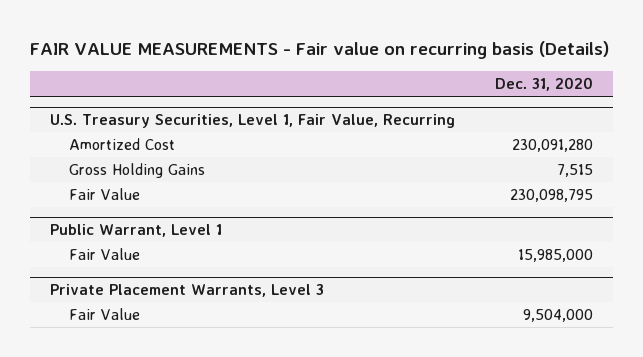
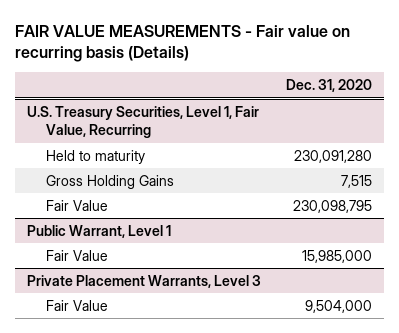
[68,137,175,150] Amortized Cost -> [46,149,146,164] Held to maturity

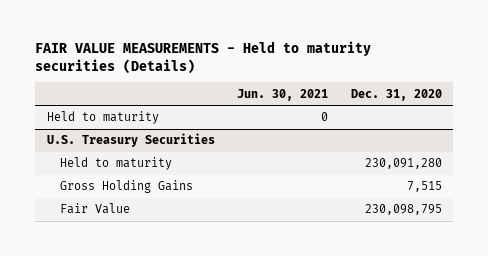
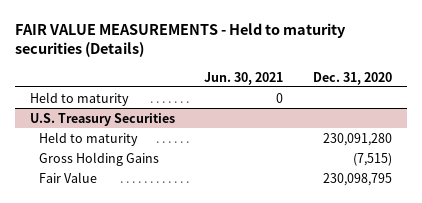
[406,181,442,193] 7,515 -> [352,152,392,166] (7,515)

